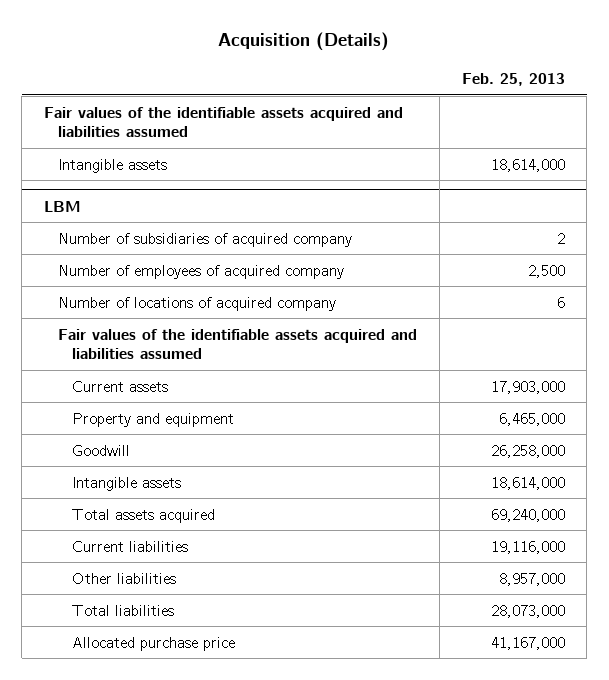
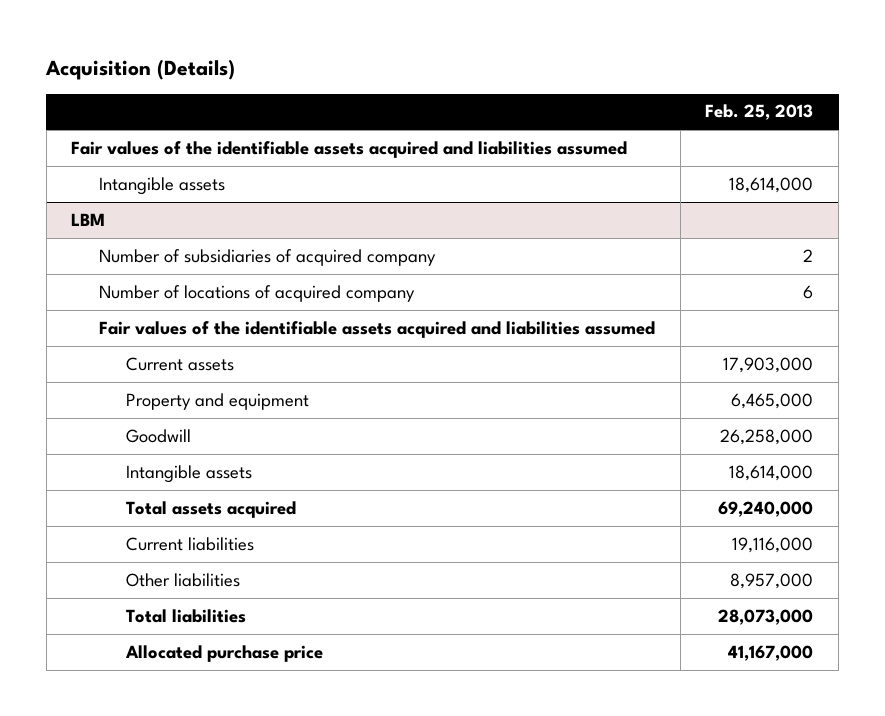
[58,264,345,279] Number of employees of acquired company -> none

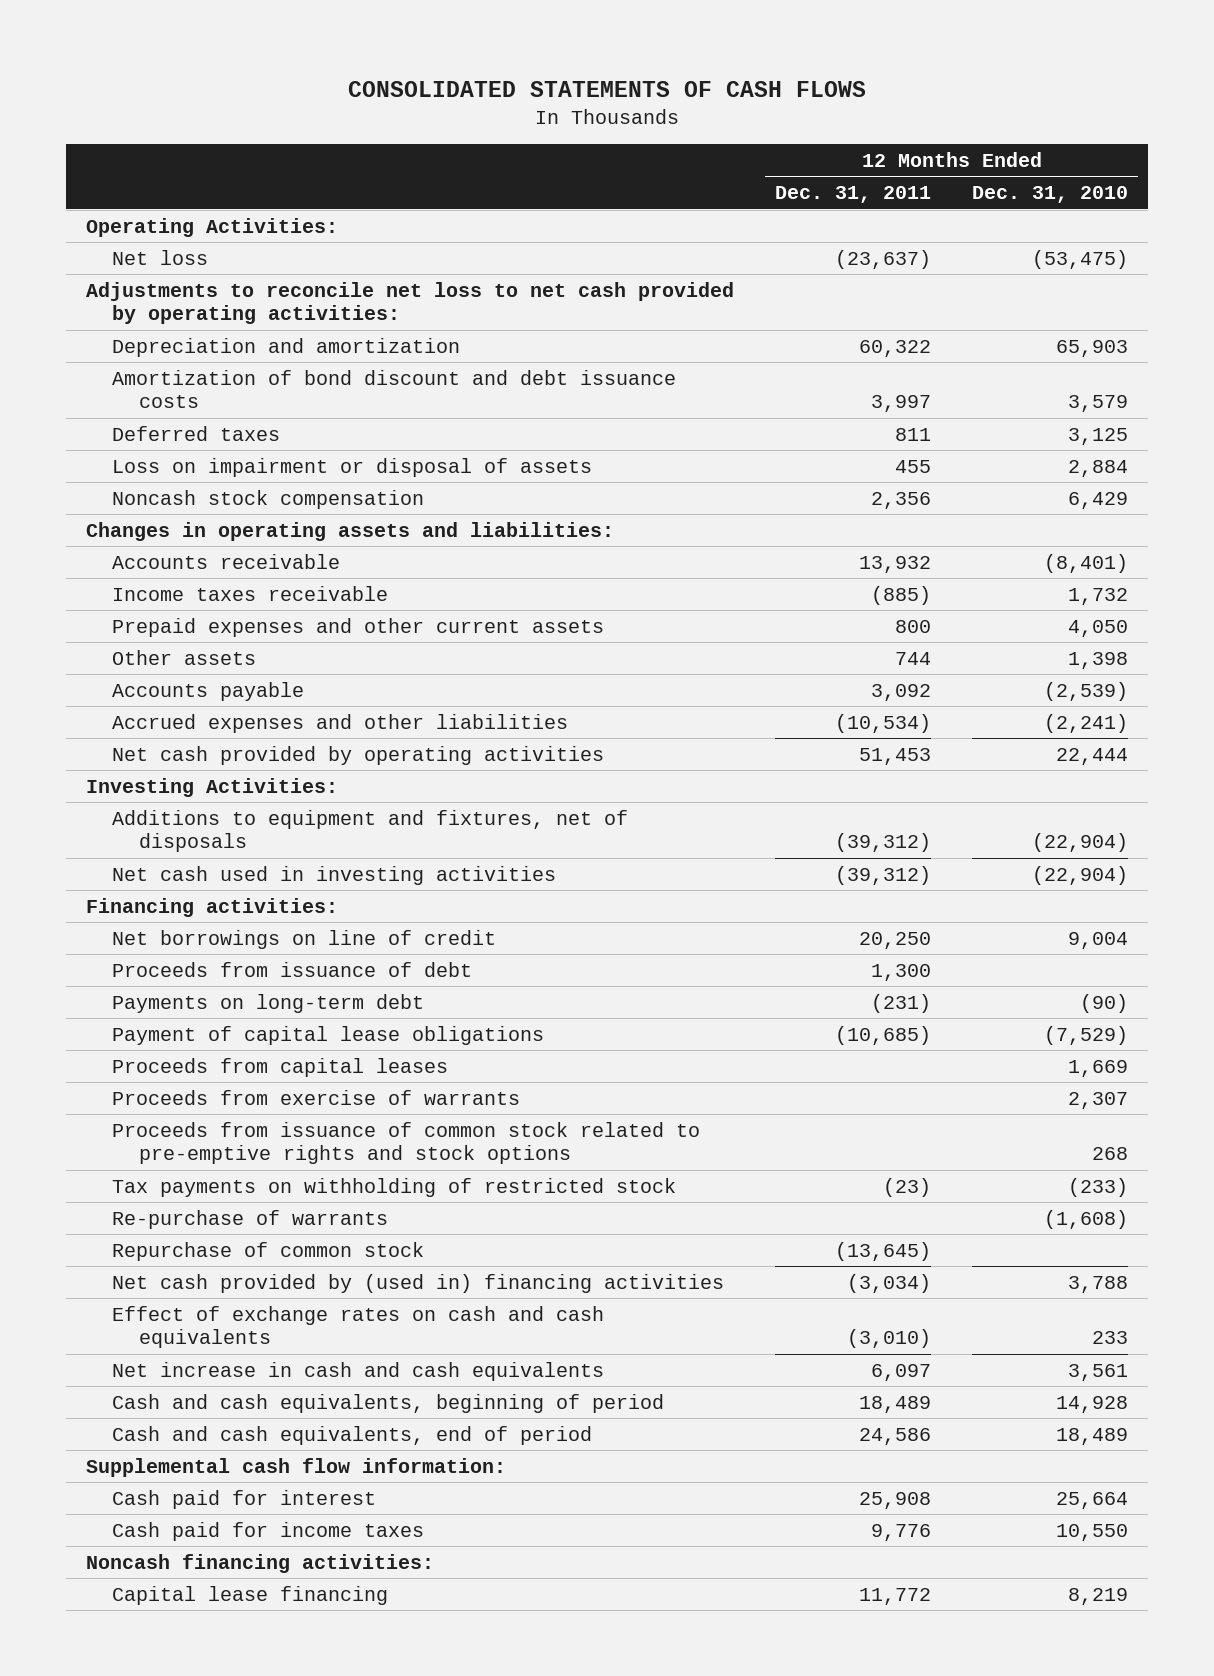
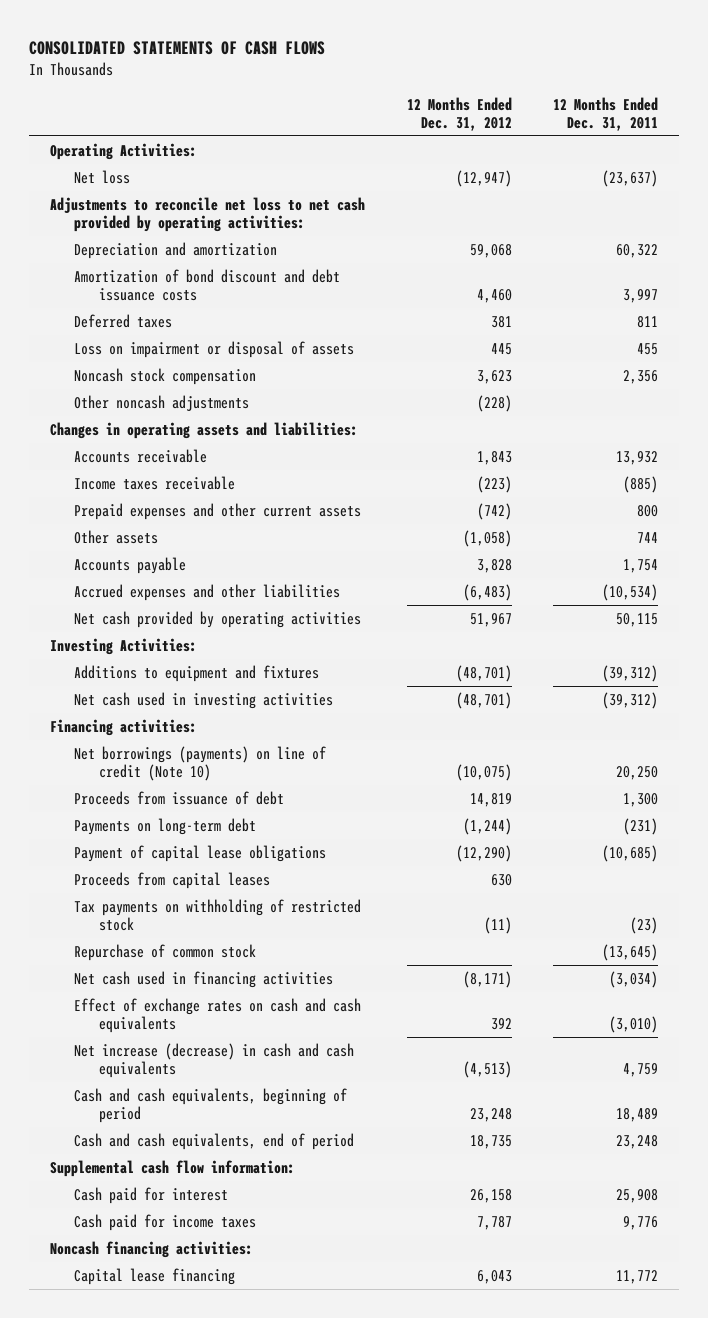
[971,186,1128,204] Dec. 31, 2010 -> none
none -> [406,96,512,131] 12 Months Ended Dec. 31, 2012
none -> [74,394,250,411] Other noncash adjustments
[871,683,932,701] 3,092 -> [623,558,659,573] 1,754
[859,747,932,765] 51,453 -> [616,612,659,627] 50,115
[112,809,629,853] Additions to equipment and fixtures, net of disposals -> [74,664,320,682] Additions to equipment and fixtures
[112,929,497,949] Net borrowings on line of credit -> [74,745,327,782] Net borrowings (payments) on line of credit (Note 10)
[112,1089,521,1105] Proceeds from exercise of warrants -> none
[112,1121,701,1165] Proceeds from issuance of common stock related to pre-emptive rights and stock options -> none
[112,1209,389,1229] Re-purchase of warrants -> none
[112,1273,725,1293] Net cash provided by (used in) financing activities -> [74,970,334,988] Net cash used in financing activities
[112,1361,605,1381] Net increase in cash and cash equivalents -> [74,1042,355,1079] Net increase (decrease) in cash and cash equivalents
[871,1363,932,1381] 6,097 -> [623,1063,659,1078] 4,759
[859,1427,932,1445] 24,586 -> [616,1134,659,1149] 23,248

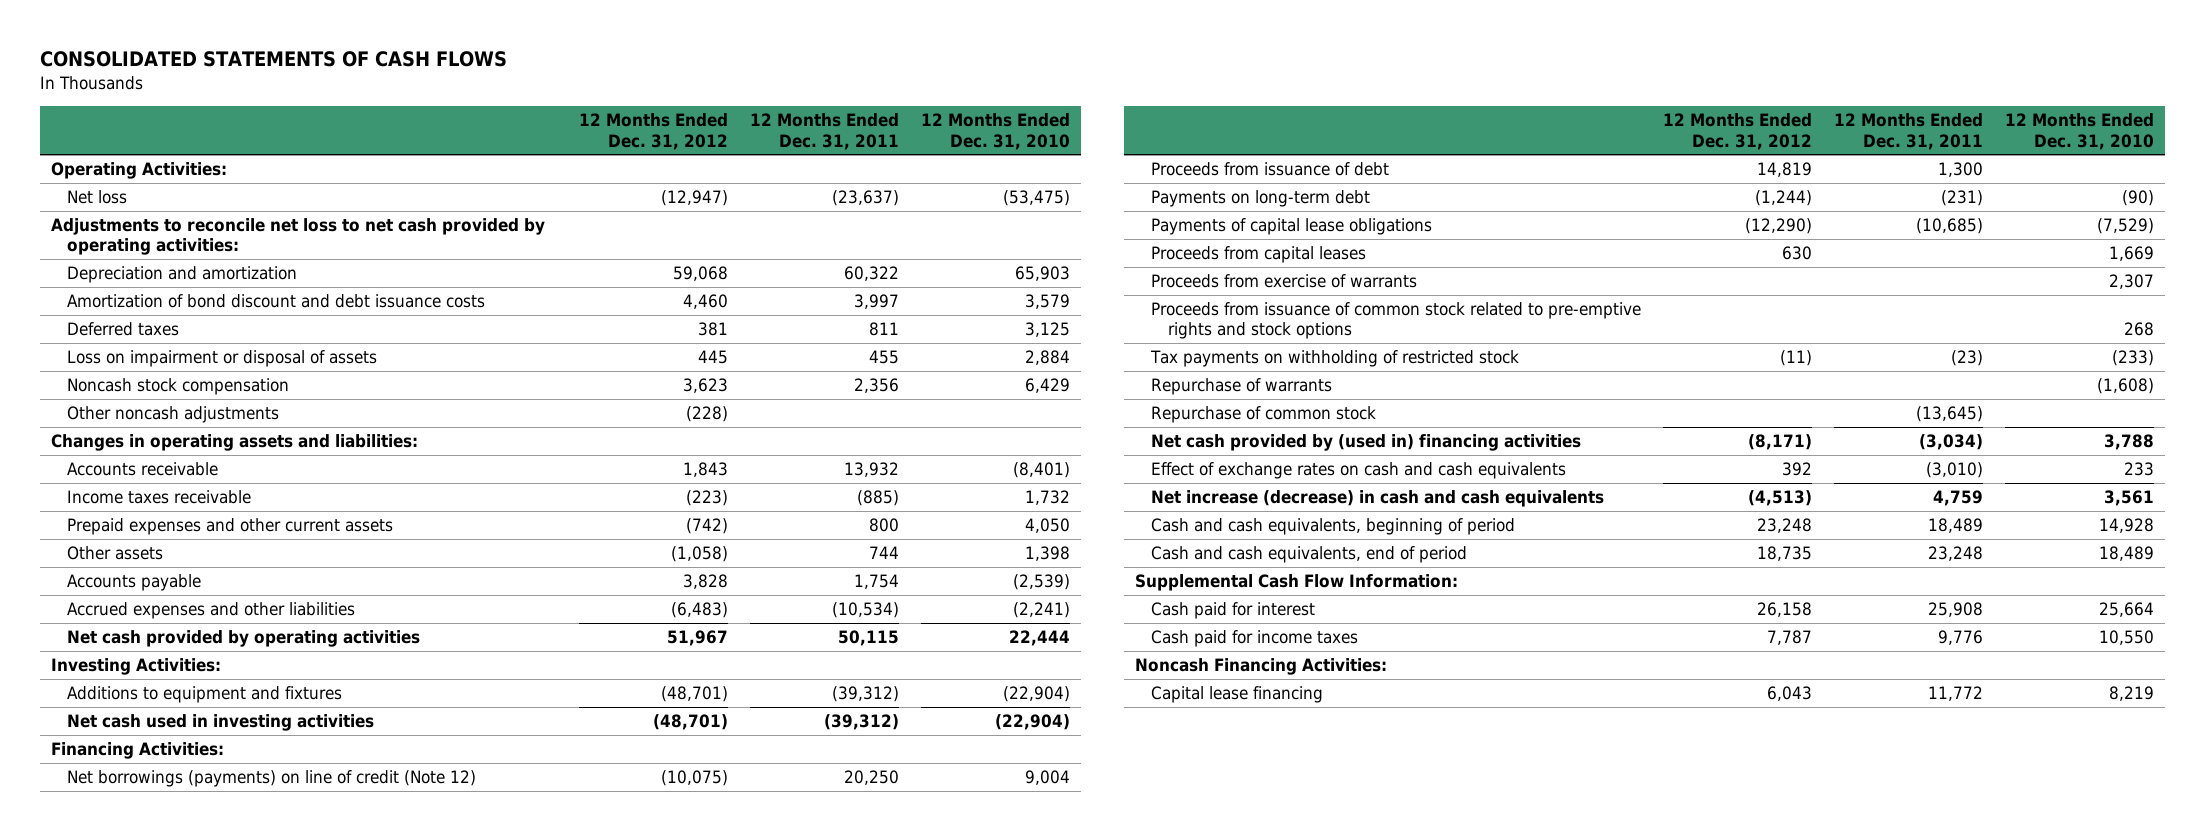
none -> [921,113,1071,150] 12 Months Ended Dec. 31, 2010
[50,718,198,736] Financing activities: -> [51,742,225,760] Financing Activities:
[74,745,327,782] Net borrowings (payments) on line of credit (Note 10) -> [67,770,477,788] Net borrowings (payments) on line of credit (Note 12)
[74,844,327,862] Payment of capital lease obligations -> [1151,218,1433,236] Payments of capital lease obligations
none -> [1151,274,1418,289] Proceeds from exercise of warrants
none -> [1151,302,1642,340] Proceeds from issuance of common stock related to pre-emptive rights and stock options
none -> [1151,378,1333,396] Repurchase of warrants
[74,970,334,988] Net cash used in financing activities -> [1151,434,1582,452] Net cash provided by (used in) financing activities
[50,1159,296,1177] Supplemental cash flow information: -> [1134,574,1458,592] Supplemental Cash Flow Information:
[50,1240,254,1258] Noncash financing activities: -> [1134,658,1387,676] Noncash Financing Activities:

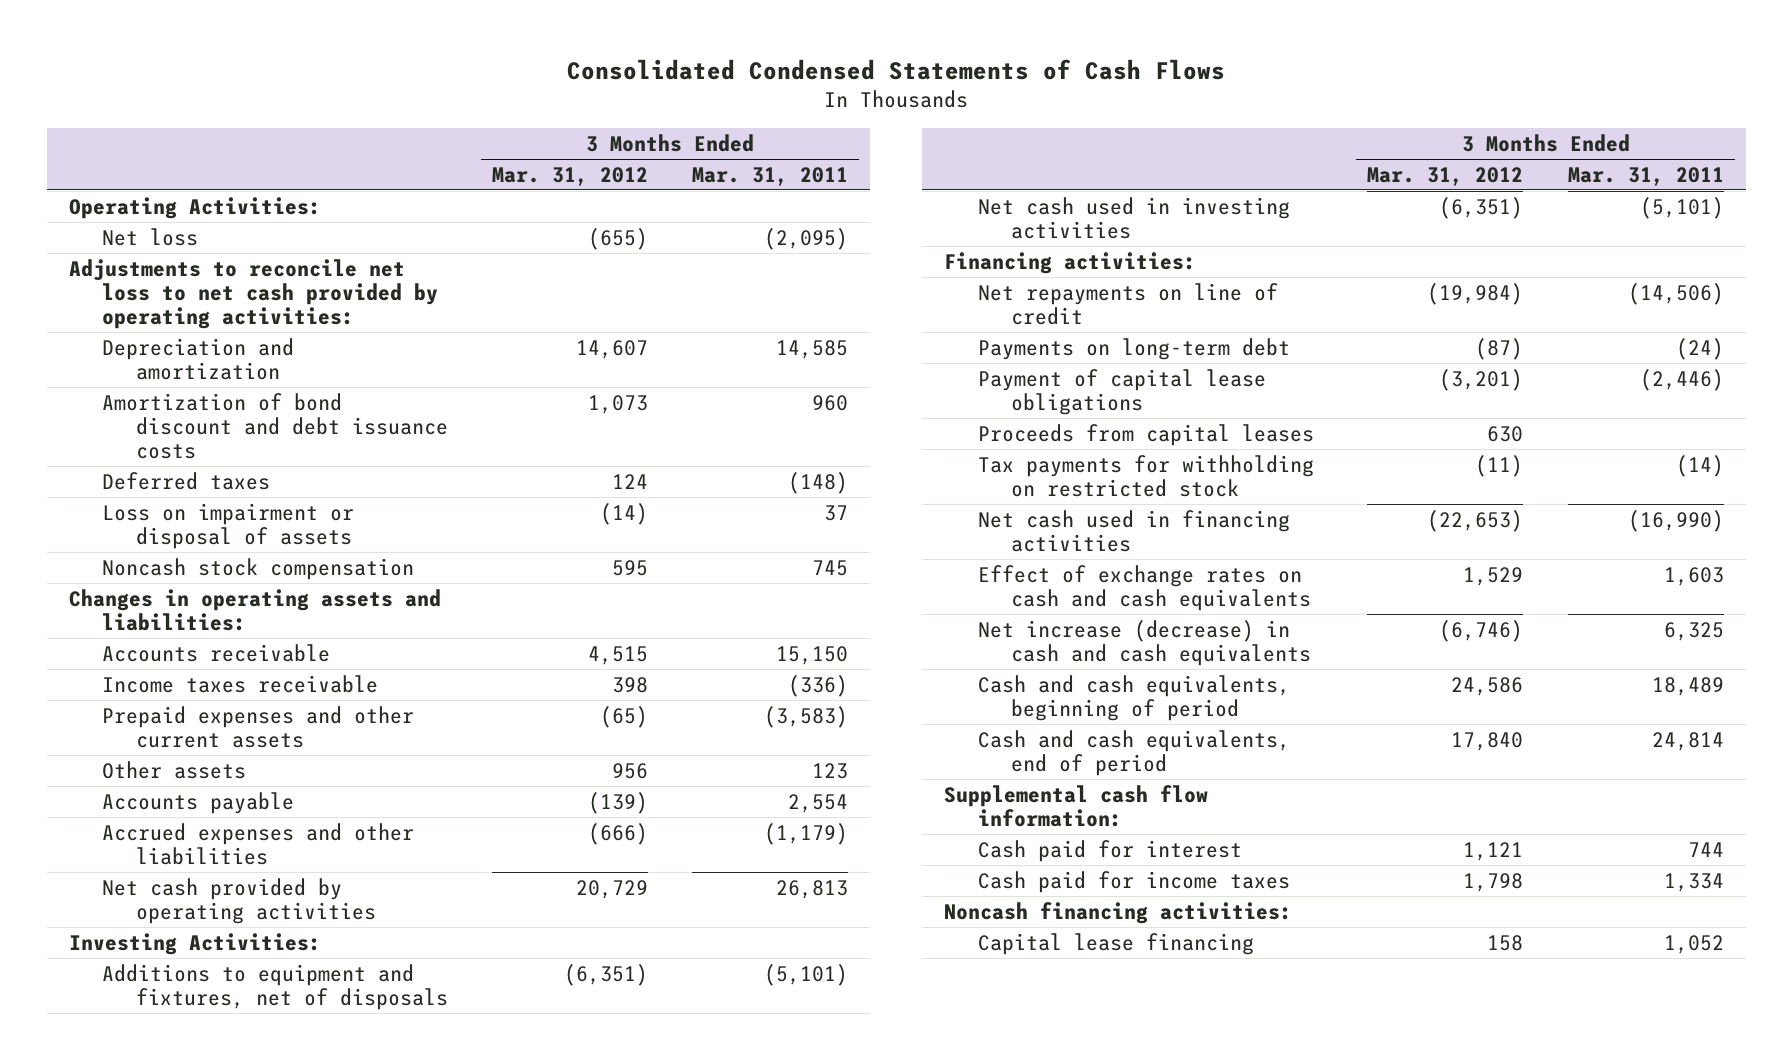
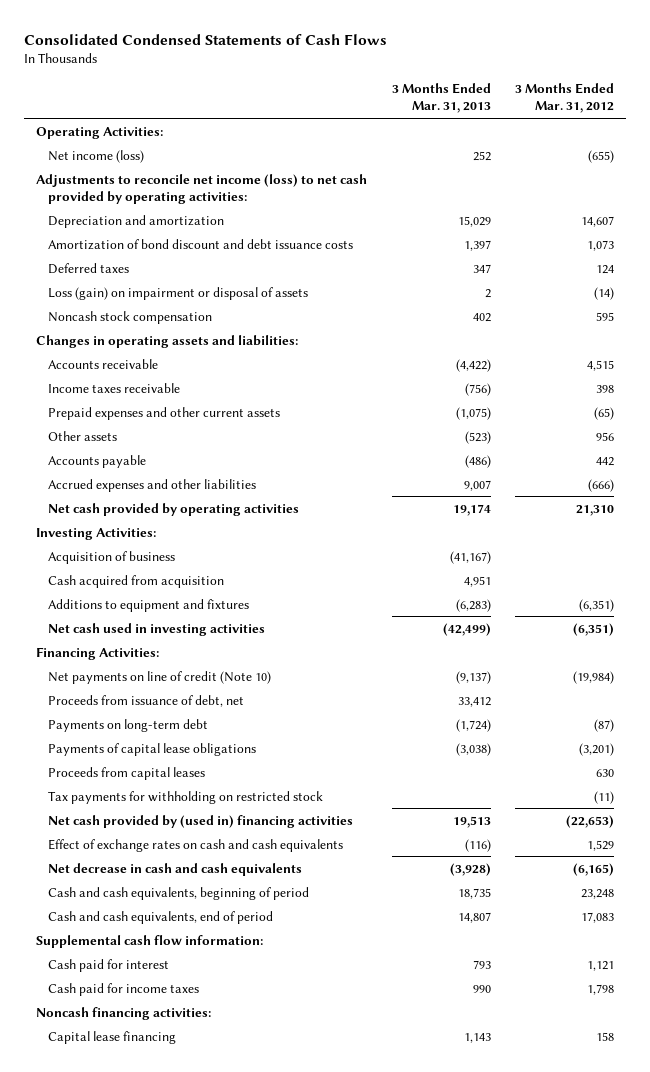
[691,166,848,186] Mar. 31, 2011 -> none
none -> [391,83,491,114] 3 Months Ended Mar. 31, 2013
[102,227,199,246] Net loss -> [48,149,145,163] Net income (loss)
[68,258,439,330] Adjustments to reconcile net loss to net cash provided by operating activities: -> [36,173,368,204] Adjustments to reconcile net income (loss) to net cash provided by operating activities:
[102,502,355,549] Loss on impairment or disposal of assets -> [48,286,309,300] Loss (gain) on impairment or disposal of assets
[587,791,648,814] (139) -> [595,456,614,466] 442
[575,879,648,899] 20,729 -> [575,504,614,516] 21,310
none -> [48,550,176,564] Acquisition of business
none -> [48,574,225,588] Cash acquired from acquisition
[102,963,448,1010] Additions to equipment and fixtures, net of disposals -> [48,598,250,612] Additions to equipment and fixtures
[944,251,1197,274] Financing activities: -> [36,646,160,660] Financing Activities:
[977,282,1278,325] Net repayments on line of credit -> [48,670,272,684] Net payments on line of credit (Note 10)
none -> [48,694,245,707] Proceeds from issuance of debt, net
[977,368,1266,415] Payment of capital lease obligations -> [48,742,257,756] Payments of capital lease obligations
[977,509,1290,552] Net cash used in financing activities -> [48,814,354,828] Net cash provided by (used in) financing activities
[977,619,1312,666] Net increase (decrease) in cash and cash equivalents -> [48,862,303,876] Net decrease in cash and cash equivalents
[1439,619,1524,642] (6,746) -> [572,862,614,876] (6,165)
[1451,676,1524,696] 24,586 -> [580,888,614,899] 23,248
[1451,731,1524,751] 17,840 -> [580,911,614,923] 17,083

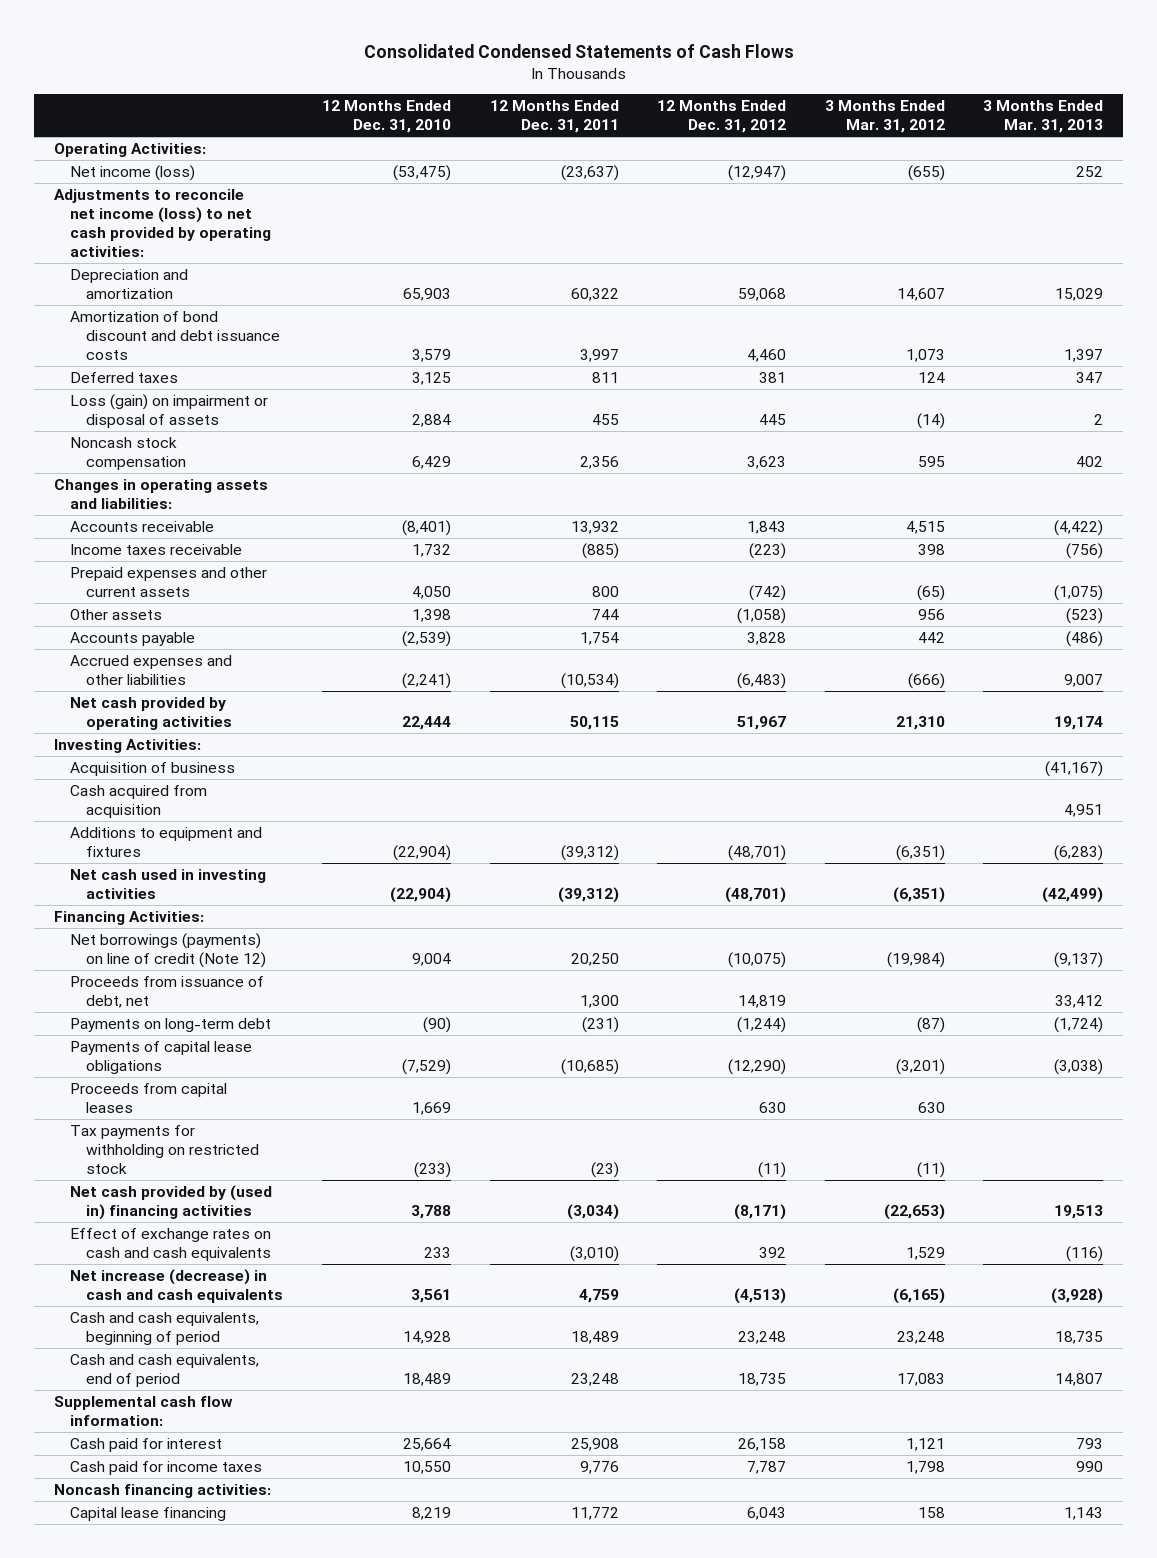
none -> [321,100,451,133] 12 Months Ended Dec. 31, 2010
none -> [489,100,619,133] 12 Months Ended Dec. 31, 2011
none -> [657,100,787,133] 12 Months Ended Dec. 31, 2012
[48,670,272,684] Net payments on line of credit (Note 10) -> [69,932,267,968] Net borrowings (payments) on line of credit (Note 12)
[48,862,303,876] Net decrease in cash and cash equivalents -> [69,1268,284,1303] Net increase (decrease) in cash and cash equivalents

